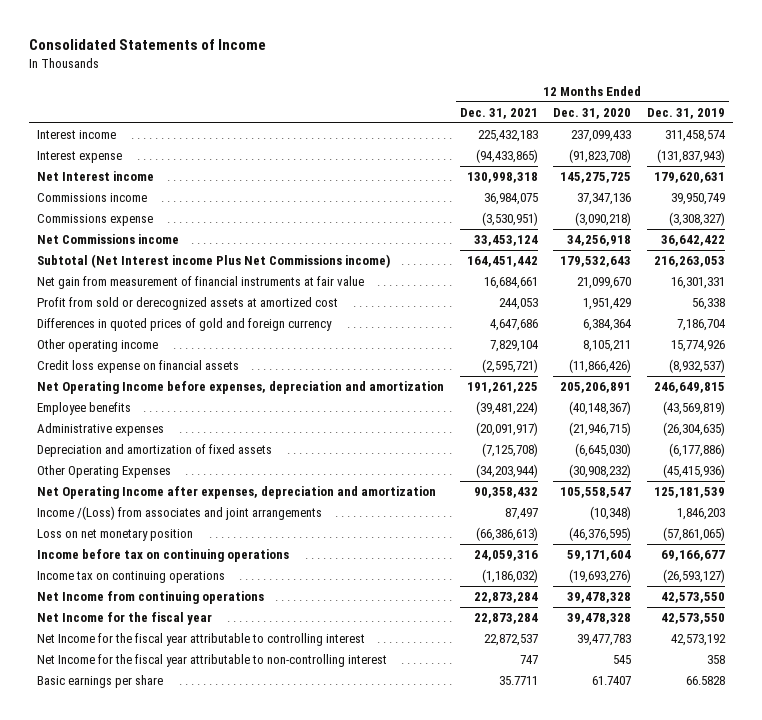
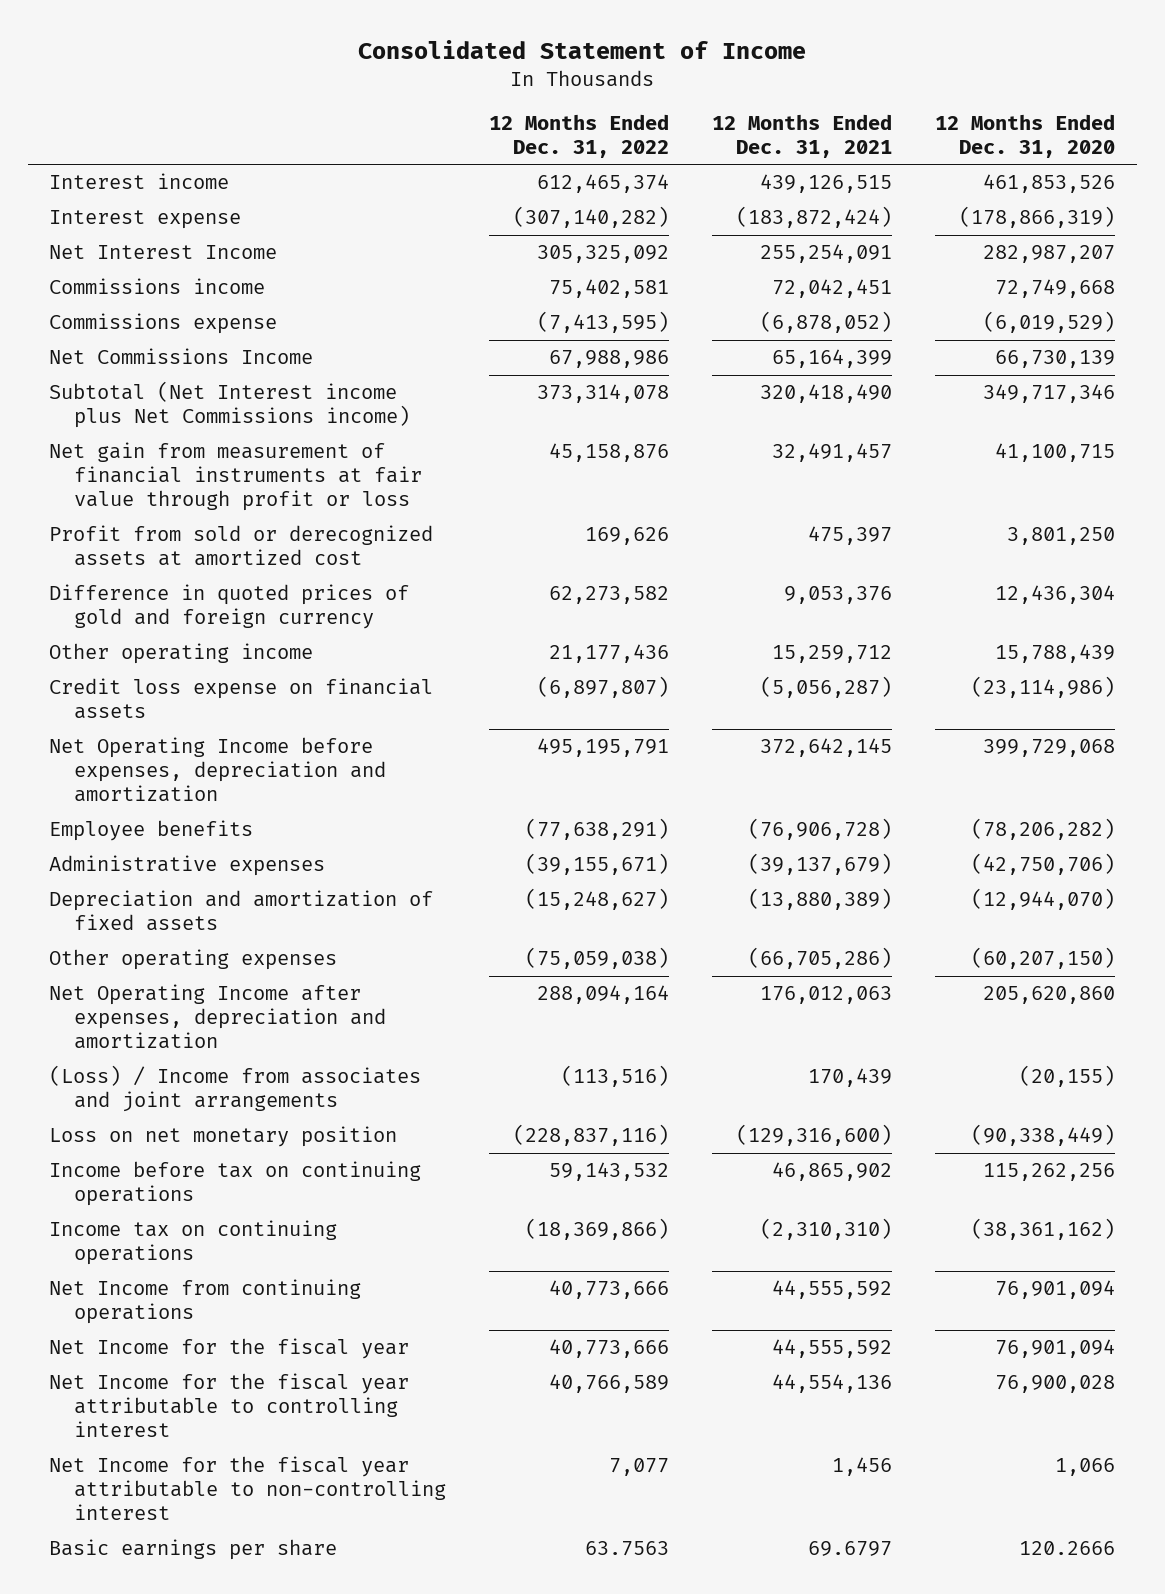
[29,38,267,50] Consolidated Statements of Income -> [358,39,807,59] Consolidated Statement of Income
[646,108,725,120] Dec. 31, 2019 -> none
none -> [488,114,669,159] 12 Months Ended Dec. 31, 2022
[477,130,538,143] 225,432,183 -> [760,174,893,194] 439,126,515
[571,130,632,143] 237,099,433 -> [983,174,1116,194] 461,853,526
[475,149,538,164] (94,433,865) -> [736,206,893,229] (183,872,424)
[569,149,632,164] (91,823,708) -> [959,206,1116,229] (178,866,319)
[37,171,155,182] Net Interest income -> [49,245,278,260] Net Interest Income
[466,172,538,184] 130,998,318 -> [760,244,893,264] 255,254,091
[560,172,632,184] 145,275,725 -> [983,245,1116,264] 282,987,207
[483,193,538,206] 36,984,075 -> [772,279,893,299] 72,042,451
[577,193,632,206] 37,347,136 -> [995,279,1116,299] 72,749,668
[481,212,538,227] (3,530,951) -> [760,311,893,334] (6,878,052)
[575,212,632,227] (3,090,218) -> [983,311,1116,334] (6,019,529)
[37,234,180,245] Net Commissions income -> [49,348,314,365] Net Commissions Income
[473,235,538,247] 33,453,124 -> [772,349,893,369] 65,164,399
[567,235,632,247] 34,256,918 -> [995,350,1116,369] 66,730,139
[37,254,391,269] Subtotal (Net Interest income Plus Net Commissions income) -> [49,381,410,429] Subtotal (Net Interest income plus Net Commissions income)
[466,256,538,268] 164,451,442 -> [760,384,893,404] 320,418,490
[560,256,632,268] 179,532,643 -> [983,384,1116,404] 349,717,346
[37,276,365,290] Net gain from measurement of financial instruments at fair value -> [49,442,422,512] Net gain from measurement of financial instruments at fair value through profit or loss
[483,277,538,290] 16,684,661 -> [772,443,893,463] 32,491,457
[577,277,632,290] 21,099,670 -> [995,443,1116,463] 41,100,715
[498,298,538,311] 244,053 -> [808,526,893,546] 475,397
[583,298,632,311] 1,951,429 -> [1007,527,1116,546] 3,801,250
[37,318,333,332] Differences in quoted prices of gold and foreign currency -> [49,584,410,630] Difference in quoted prices of gold and foreign currency
[489,319,538,332] 4,647,686 -> [784,586,893,605] 9,053,376
[583,319,633,332] 6,384,364 -> [995,585,1116,605] 12,436,304
[489,340,539,353] 7,829,104 -> [772,645,893,664] 15,259,712
[583,340,632,353] 8,105,211 -> [995,644,1116,664] 15,788,439
[481,359,538,374] (2,595,721) -> [760,676,893,699] (5,056,287)
[569,359,632,374] (11,866,426) -> [971,676,1116,699] (23,114,986)
[466,382,538,394] 191,261,225 -> [760,738,893,758] 372,642,145
[560,382,632,394] 205,206,891 -> [983,739,1116,758] 399,729,068
[475,401,538,416] (39,481,224) -> [748,818,893,841] (76,906,728)
[569,401,632,416] (40,148,367) -> [971,818,1116,841] (78,206,282)
[475,422,538,437] (20,091,917) -> [748,853,893,876] (39,137,679)
[569,422,632,437] (21,946,715) -> [971,853,1116,876] (42,750,706)
[481,443,538,458] (7,125,708) -> [748,888,893,911] (13,880,389)
[575,443,632,458] (6,645,030) -> [971,888,1116,911] (12,944,070)
[37,465,172,479] Other Operating Expenses -> [49,949,338,971] Other operating expenses
[475,464,538,479] (34,203,944) -> [748,947,893,970] (66,705,286)
[569,464,632,479] (30,908,232) -> [971,947,1116,970] (60,207,150)
[473,487,538,499] 90,358,432 -> [760,986,893,1005] 176,012,063
[560,487,632,499] 105,558,547 -> [983,986,1116,1005] 205,620,860
[37,506,323,521] Income /(Loss) from associates and joint arrangements -> [49,1065,422,1113] (Loss) / Income from associates and joint arrangements
[504,508,538,521] 87,497 -> [808,1068,893,1088] 170,439
[590,506,632,521] (10,348) -> [1019,1065,1116,1088] (20,155)
[475,527,538,542] (66,386,613) -> [736,1124,893,1147] (129,316,600)
[569,527,632,542] (46,376,595) -> [971,1124,1116,1147] (90,338,449)
[473,550,538,562] 24,059,316 -> [772,1162,893,1182] 46,865,902
[567,550,632,562] 59,171,604 -> [983,1163,1116,1182] 115,262,256
[481,569,538,584] (1,186,032) -> [760,1218,893,1241] (2,310,310)
[569,569,632,584] (19,693,276) -> [971,1218,1116,1241] (38,361,162)
[473,592,538,604] 22,873,284 -> [772,1280,893,1300] 44,555,592
[567,592,632,604] 39,478,328 -> [995,1280,1116,1300] 76,901,094
[473,613,538,625] 22,873,284 -> [772,1339,893,1359] 44,555,592
[567,613,632,625] 39,478,328 -> [995,1339,1116,1359] 76,901,094
[483,634,538,647] 22,872,537 -> [772,1374,893,1394] 44,554,136
[577,634,632,647] 39,477,783 -> [995,1375,1116,1394] 76,900,028
[519,655,538,665] 747 -> [832,1457,893,1477] 1,456
[613,655,632,665] 545 -> [1055,1458,1116,1477] 1,066
[498,676,538,686] 35.7711 -> [808,1541,893,1557] 69.6797
[592,676,632,686] 61.7407 -> [1019,1541,1116,1556] 120.2666

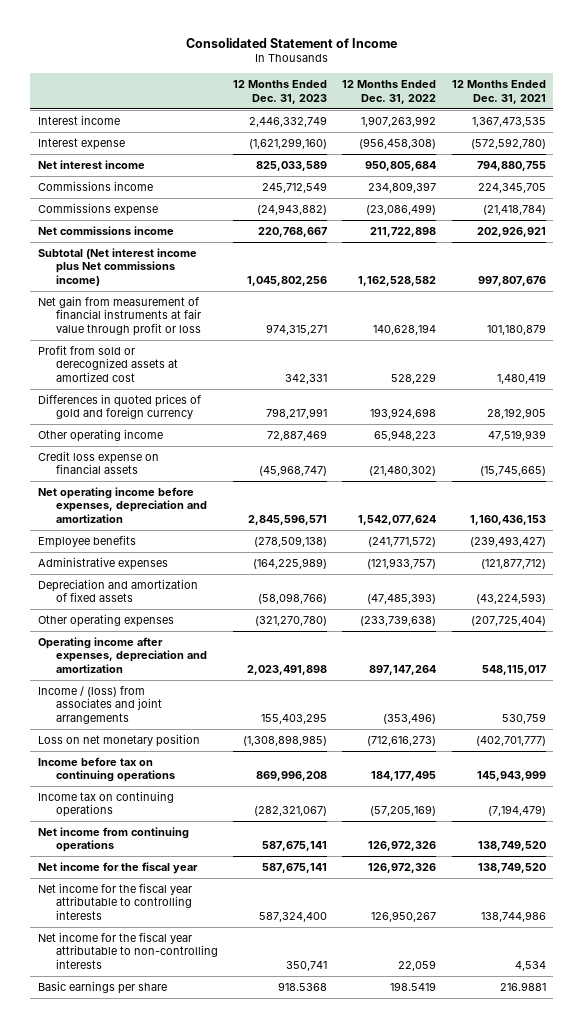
[935,114,1116,159] 12 Months Ended Dec. 31, 2020 -> none
none -> [232,80,327,104] 12 Months Ended Dec. 31, 2023
[536,174,669,194] 612,465,374 -> [361,115,437,127] 1,907,263,992
[760,174,893,194] 439,126,515 -> [471,116,546,127] 1,367,473,535
[512,206,669,229] (307,140,282) -> [359,137,437,149] (956,458,308)
[736,206,893,229] (183,872,424) -> [470,137,546,149] (572,592,780)
[49,245,278,260] Net Interest Income -> [38,159,146,169] Net interest income
[536,245,669,264] 305,325,092 -> [365,160,437,171] 950,805,684
[760,244,893,264] 255,254,091 -> [476,160,546,171] 794,880,755
[548,279,669,299] 75,402,581 -> [368,181,437,193] 234,809,397
[772,279,893,299] 72,042,451 -> [477,182,546,193] 224,345,705
[536,311,669,334] (7,413,595) -> [366,203,437,215] (23,086,499)
[760,311,893,334] (6,878,052) -> [482,204,546,215] (21,418,784)
[49,348,314,365] Net Commissions Income -> [38,225,175,235] Net commissions income
[548,350,669,369] 67,988,986 -> [370,226,437,237] 211,722,898
[772,349,893,369] 65,164,399 -> [476,226,546,237] 202,926,921
[49,381,410,429] Subtotal (Net Interest income plus Net Commissions income) -> [38,247,198,287] Subtotal (Net interest income plus Net commissions income)
[536,384,669,404] 373,314,078 -> [358,276,437,287] 1,162,528,582
[760,384,893,404] 320,418,490 -> [477,276,546,287] 997,807,676
[548,443,669,463] 45,158,876 -> [373,324,437,336] 140,628,194
[772,443,893,463] 32,491,457 -> [486,324,546,336] 101,180,879
[584,527,669,546] 169,626 -> [391,373,437,385] 528,229
[808,526,893,546] 475,397 -> [496,373,546,385] 1,480,419
[49,584,410,630] Difference in quoted prices of gold and foreign currency -> [38,393,202,420] Differences in quoted prices of gold and foreign currency
[548,586,669,605] 62,273,582 -> [370,408,437,420] 193,924,698
[784,586,893,605] 9,053,376 -> [486,408,546,420] 28,192,905
[548,644,669,664] 21,177,436 -> [374,429,437,441] 65,948,223
[772,645,893,664] 15,259,712 -> [487,429,546,441] 47,519,939
[536,676,669,699] (6,897,807) -> [369,466,437,477] (21,480,302)
[760,676,893,699] (5,056,287) -> [479,466,546,477] (15,745,665)
[49,737,386,803] Net Operating Income before expenses, depreciation and amortization -> [38,486,207,524] Net operating income before expenses, depreciation and amortization
[536,738,669,758] 495,195,791 -> [358,515,437,526] 1,542,077,624
[760,738,893,758] 372,642,145 -> [469,515,546,526] 1,160,436,153
[524,818,669,841] (77,638,291) -> [368,536,437,547] (241,771,572)
[748,818,893,841] (76,906,728) -> [469,535,546,547] (239,493,427)
[524,853,669,876] (39,155,671) -> [367,557,437,569] (121,933,757)
[748,853,893,876] (39,137,679) -> [480,558,546,569] (121,877,712)
[524,888,669,911] (15,248,627) -> [367,593,437,605] (47,485,393)
[748,888,893,911] (13,880,389) -> [475,593,546,605] (43,224,593)
[524,947,669,970] (75,059,038) -> [360,614,437,626] (233,739,638)
[748,947,893,970] (66,705,286) -> [470,615,546,626] (207,725,404)
[49,984,386,1050] Net Operating Income after expenses, depreciation and amortization -> [38,636,207,674] Operating income after expenses, depreciation and amortization
[536,985,669,1005] 288,094,164 -> [369,665,437,676] 897,147,264
[760,986,893,1005] 176,012,063 -> [481,665,546,676] 548,115,017
[49,1065,422,1113] (Loss) / Income from associates and joint arrangements -> [38,685,162,725] Income / (loss) from associates and joint arrangements
[560,1065,669,1088] (113,516) -> [383,713,437,725] (353,496)
[808,1068,893,1088] 170,439 -> [501,713,546,725] 530,759
[512,1124,669,1147] (228,837,116) -> [367,735,437,746] (712,616,273)
[736,1124,893,1147] (129,316,600) -> [475,735,546,746] (402,701,777)
[548,1162,669,1182] 59,143,532 -> [371,771,437,782] 184,177,495
[772,1162,893,1182] 46,865,902 -> [476,771,546,782] 145,943,999
[524,1218,669,1241] (18,369,866) -> [370,805,437,817] (57,205,169)
[760,1218,893,1241] (2,310,310) -> [487,805,546,817] (7,194,479)
[49,1279,362,1325] Net Income from continuing operations -> [38,826,190,853] Net income from continuing operations
[548,1280,669,1300] 40,773,666 -> [368,841,437,852] 126,972,326
[772,1280,893,1300] 44,555,592 -> [477,841,546,852] 138,749,520
[49,1338,410,1360] Net Income for the fiscal year -> [38,861,199,874] Net income for the fiscal year
[548,1339,669,1359] 40,773,666 -> [368,862,437,873] 126,972,326
[772,1339,893,1359] 44,555,592 -> [477,862,546,873] 138,749,520
[49,1373,410,1438] Net Income for the fiscal year attributable to controlling interest -> [38,882,193,921] Net income for the fiscal year attributable to controlling interests
[548,1374,669,1394] 40,766,589 -> [371,911,437,923] 126,950,267
[772,1374,893,1394] 44,554,136 -> [480,911,546,923] 138,744,986
[49,1456,446,1521] Net Income for the fiscal year attributable to non-controlling interest -> [38,931,218,970] Net income for the fiscal year attributable to non-controlling interests
[608,1458,669,1477] 7,077 -> [398,960,437,972] 22,059
[832,1457,893,1477] 1,456 -> [514,961,546,972] 4,534
[584,1541,669,1557] 63.7563 -> [390,981,437,991] 198.5419
[808,1541,893,1557] 69.6797 -> [499,981,546,991] 216.9881

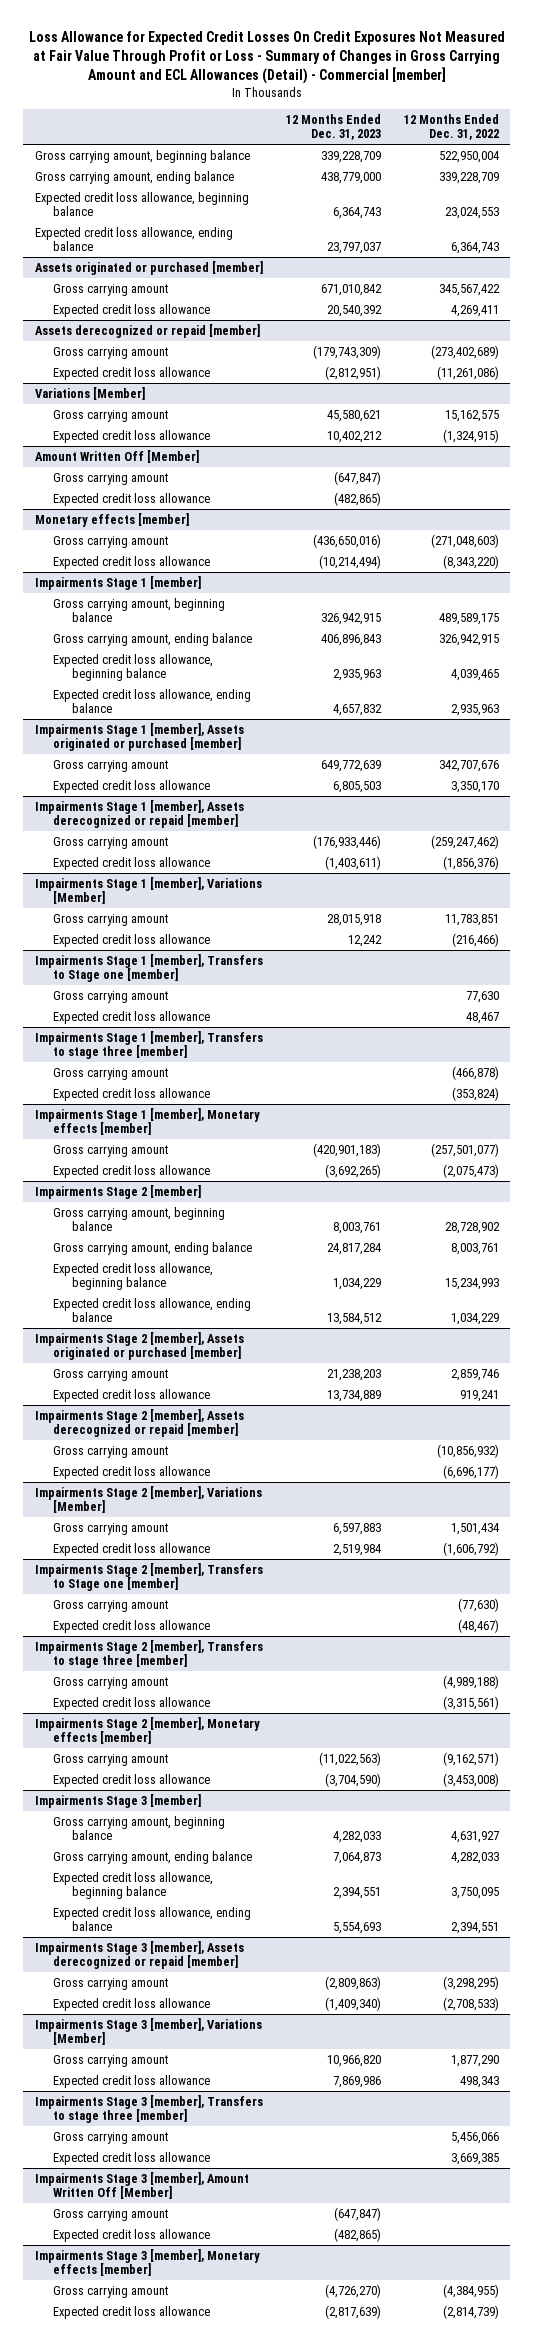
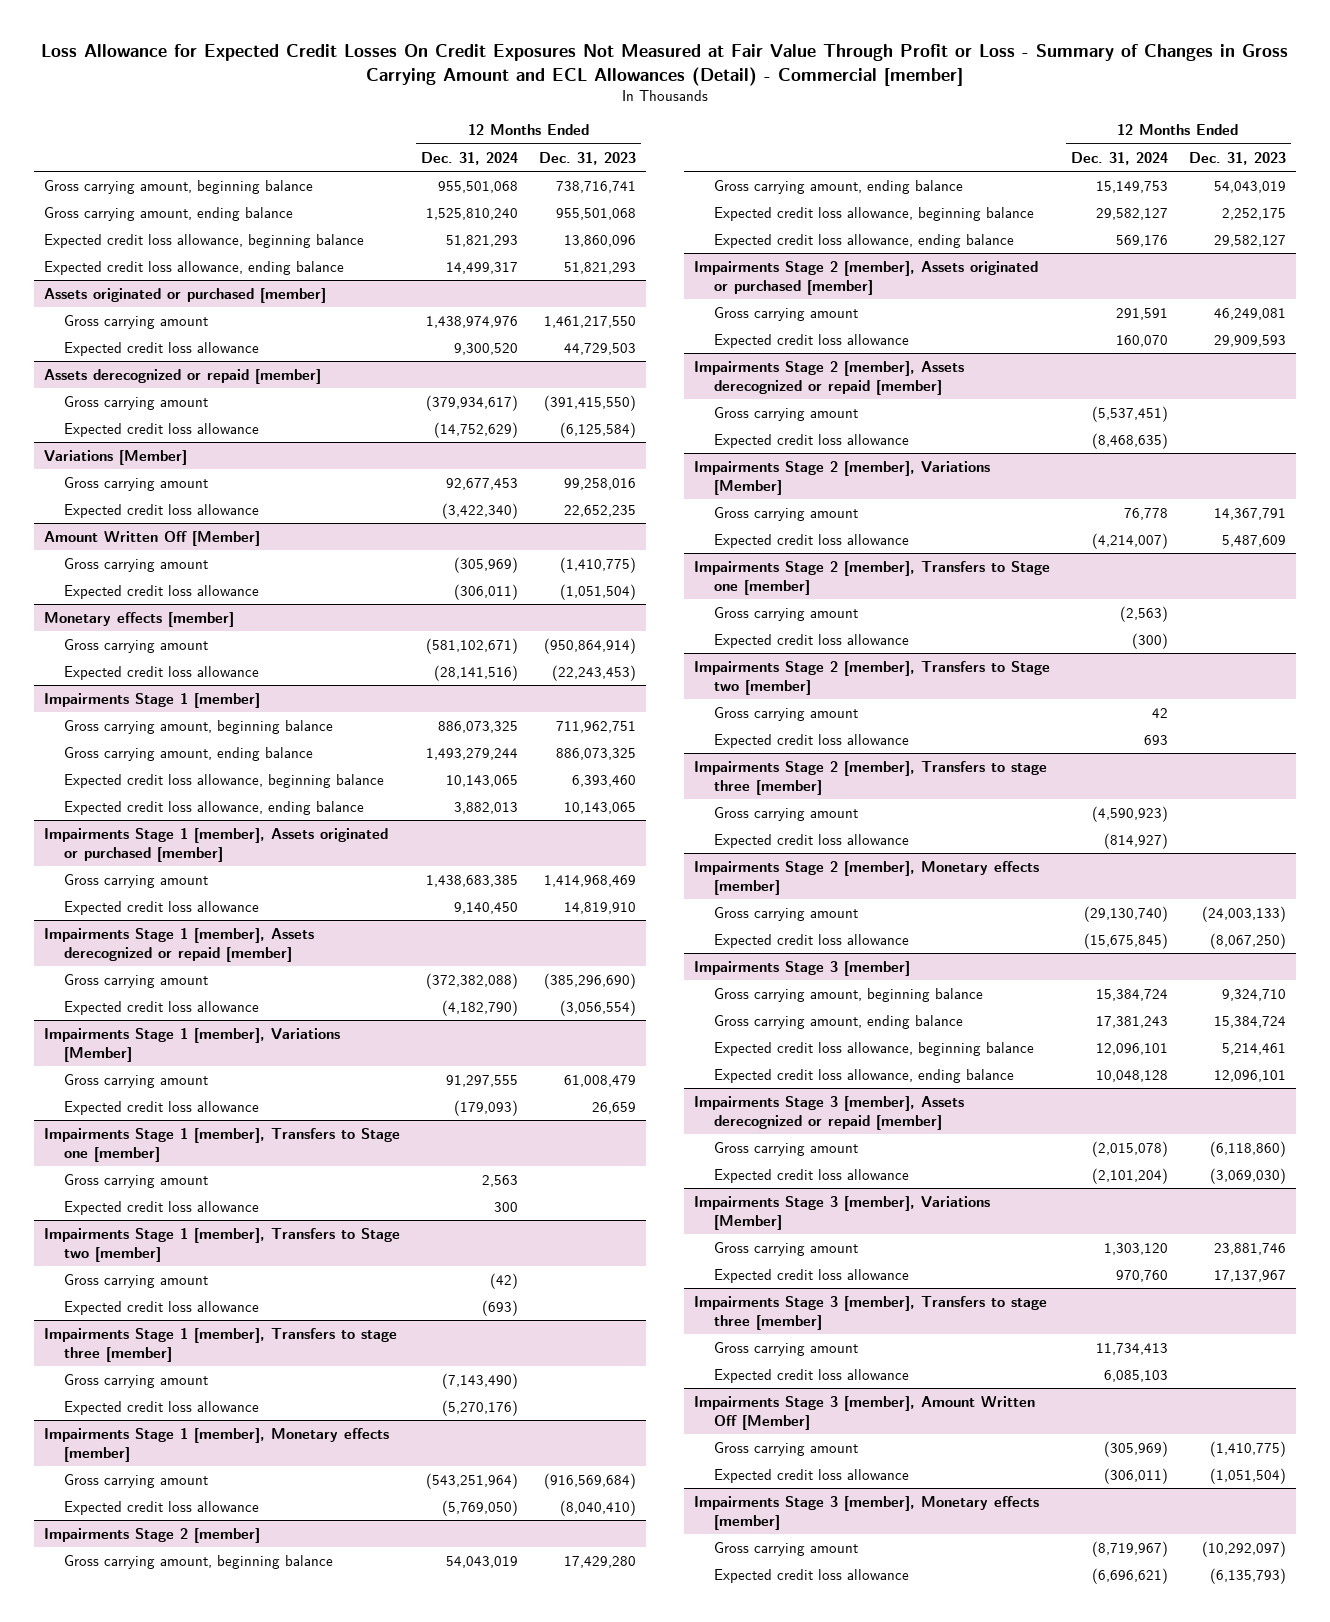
[403,114,499,141] 12 Months Ended Dec. 31, 2022 -> none
none -> [421,151,519,165] Dec. 31, 2024
[320,150,381,163] 339,228,709 -> [555,181,636,194] 738,716,741
[320,171,381,184] 438,779,000 -> [555,208,636,221] 955,501,068
[332,207,381,220] 6,364,743 -> [563,235,636,248] 13,860,096
[326,242,381,255] 23,797,037 -> [563,262,636,275] 51,821,293
[320,283,382,296] 671,010,842 -> [543,316,636,329] 1,461,217,550
[326,304,382,317] 20,540,392 -> [563,343,636,356] 44,729,503
[312,344,381,359] (179,743,309) -> [543,395,636,412] (391,415,550)
[324,365,381,380] (2,812,951) -> [559,422,636,439] (6,125,584)
[326,409,381,422] 45,580,621 -> [563,478,636,491] 99,258,016
[326,430,382,443] 10,402,212 -> [563,505,636,518] 22,652,235
[333,470,381,485] (647,847) -> [559,557,636,574] (1,410,775)
[333,491,381,506] (482,865) -> [559,584,636,601] (1,051,504)
[312,533,381,548] (436,650,016) -> [543,638,636,655] (950,864,914)
[318,554,381,569] (10,214,494) -> [551,665,636,682] (22,243,453)
[320,613,381,626] 326,942,915 -> [555,721,636,734] 711,962,751
[320,633,381,646] 406,896,843 -> [555,748,636,761] 886,073,325
[332,669,381,682] 2,935,963 -> [571,775,636,788] 6,393,460
[332,704,382,717] 4,657,832 -> [563,802,636,815] 10,143,065
[320,759,381,772] 649,772,639 -> [543,875,636,888] 1,414,968,469
[332,780,381,793] 6,805,503 -> [563,902,636,915] 14,819,910
[312,834,381,849] (176,933,446) -> [543,973,636,990] (385,296,690)
[324,855,381,870] (1,403,611) -> [559,1000,636,1017] (3,056,554)
[326,913,381,926] 28,015,918 -> [563,1075,636,1088] 61,008,479
[347,934,382,947] 12,242 -> [591,1102,636,1115] 26,659
none -> [44,1228,401,1262] Impairments Stage 1 [member], Transfers to Stage two [member]
none -> [64,1274,209,1289] Gross carrying amount
none -> [64,1301,260,1316] Expected credit loss allowance
[312,1142,381,1157] (420,901,183) -> [543,1473,636,1490] (916,569,684)
[324,1163,381,1178] (3,692,265) -> [559,1500,636,1517] (8,040,410)
[332,1222,381,1235] 8,003,761 -> [563,1556,636,1569] 17,429,280
[326,1242,381,1255] 24,817,284 -> [1213,181,1286,194] 54,043,019
[332,1278,381,1291] 1,034,229 -> [1221,208,1286,221] 2,252,175
[326,1313,382,1326] 13,584,512 -> [1213,235,1286,248] 29,582,127
[326,1368,381,1381] 21,238,203 -> [1213,308,1286,321] 46,249,081
[326,1389,381,1402] 13,734,889 -> [1213,335,1286,348] 29,909,593
[332,1522,381,1535] 6,597,883 -> [1213,508,1286,521] 14,367,791
[332,1543,381,1556] 2,519,984 -> [1221,535,1286,548] 5,487,609
none -> [694,661,1051,695] Impairments Stage 2 [member], Transfers to Stage two [member]
none -> [714,707,859,722] Gross carrying amount
none -> [714,734,910,749] Expected credit loss allowance
[318,1751,381,1766] (11,022,563) -> [1201,906,1286,923] (24,003,133)
[324,1772,381,1787] (3,704,590) -> [1209,933,1286,950] (8,067,250)
[332,1831,381,1844] 4,282,033 -> [1221,989,1286,1002] 9,324,710
[332,1851,381,1864] 7,064,873 -> [1213,1016,1286,1029] 15,384,724
[332,1887,381,1900] 2,394,551 -> [1221,1043,1286,1056] 5,214,461
[332,1922,381,1935] 5,554,693 -> [1213,1070,1286,1083] 12,096,101
[324,1975,381,1990] (2,809,863) -> [1209,1141,1286,1158] (6,118,860)
[324,1996,381,2011] (1,409,340) -> [1209,1168,1286,1185] (3,069,030)
[326,2054,381,2067] 10,966,820 -> [1213,1243,1286,1256] 23,881,746
[332,2075,381,2088] 7,869,986 -> [1213,1270,1286,1283] 17,137,967
[333,2206,381,2221] (647,847) -> [1209,1441,1286,1458] (1,410,775)
[333,2227,381,2242] (482,865) -> [1209,1468,1286,1485] (1,051,504)
[324,2283,381,2298] (4,726,270) -> [1201,1541,1286,1558] (10,292,097)
[324,2304,381,2319] (2,817,639) -> [1209,1568,1286,1585] (6,135,793)

